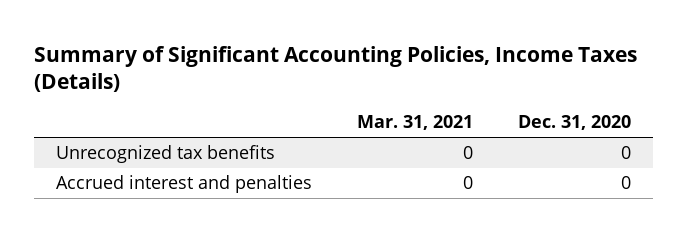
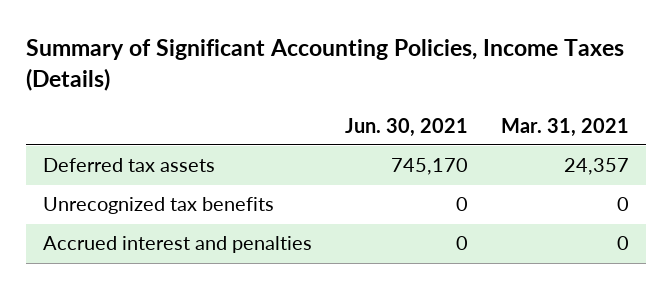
[517,115,631,131] Dec. 31, 2020 -> none
none -> [344,117,468,137] Jun. 30, 2021
none -> [42,158,215,173] Deferred tax assets

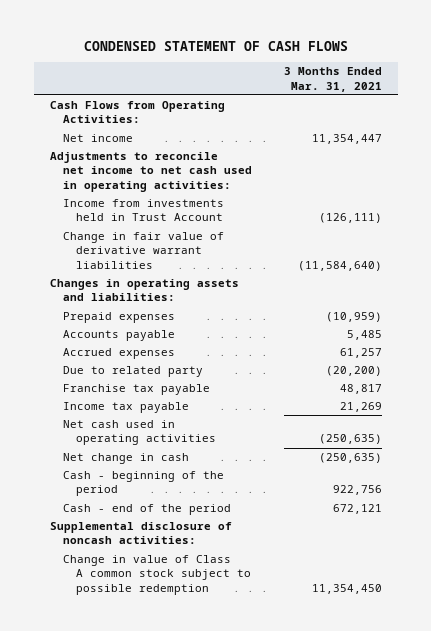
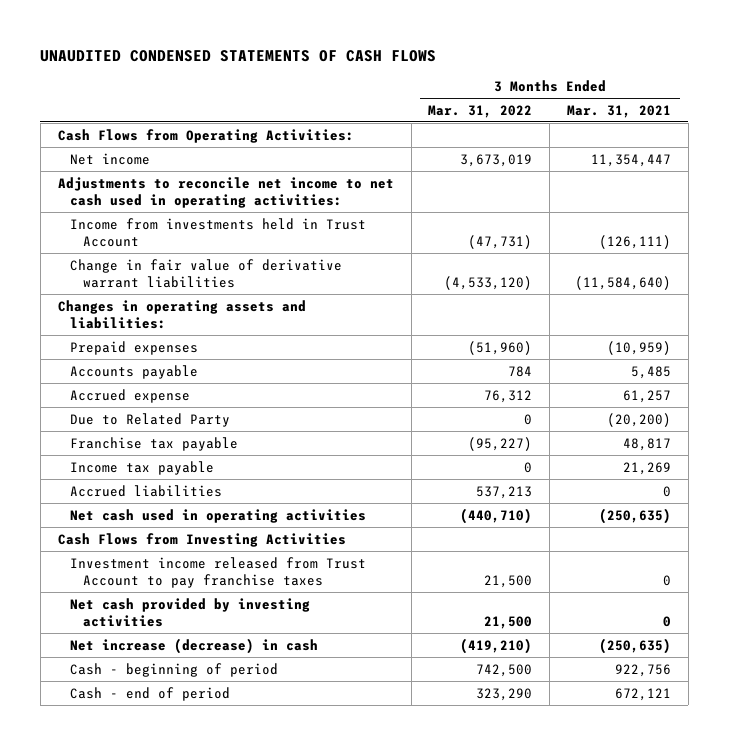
[83,40,348,51] CONDENSED STATEMENT OF CASH FLOWS -> [40,50,437,63] UNAUDITED CONDENSED STATEMENTS OF CASH FLOWS
none -> [428,104,533,118] Mar. 31, 2022
[62,348,175,360] Accrued expenses -> [70,388,191,403] Accrued expense
[62,366,203,378] Due to related party -> [70,412,231,427] Due to Related Party
none -> [70,484,223,497] Accrued liabilities
[49,522,232,545] Supplemental disclosure of noncash activities: -> none
[62,555,251,595] Change in value of Class A common stock subject to possible redemption -> none
none -> [57,532,346,547] Cash Flows from Investing Activities
none -> [70,556,367,588] Investment income released from Trust Account to pay franchise taxes
none -> [70,597,311,627] Net cash provided by investing activities
[62,453,189,465] Net change in cash -> [70,637,319,654] Net increase (decrease) in cash
[62,471,224,497] Cash - beginning of the period -> [70,662,279,677] Cash - beginning of period
[62,504,231,516] Cash - end of the period -> [70,686,231,701] Cash - end of period

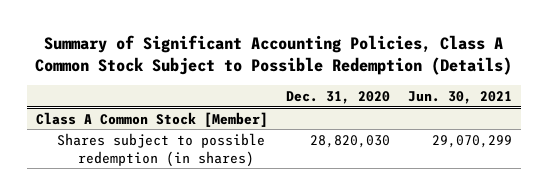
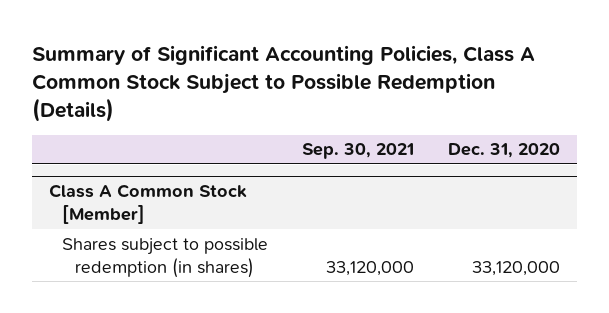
[407,90,512,104] Jun. 30, 2021 -> none
none -> [301,143,414,160] Sep. 30, 2021
[309,134,390,148] 28,820,030 -> [471,260,560,276] 33,120,000

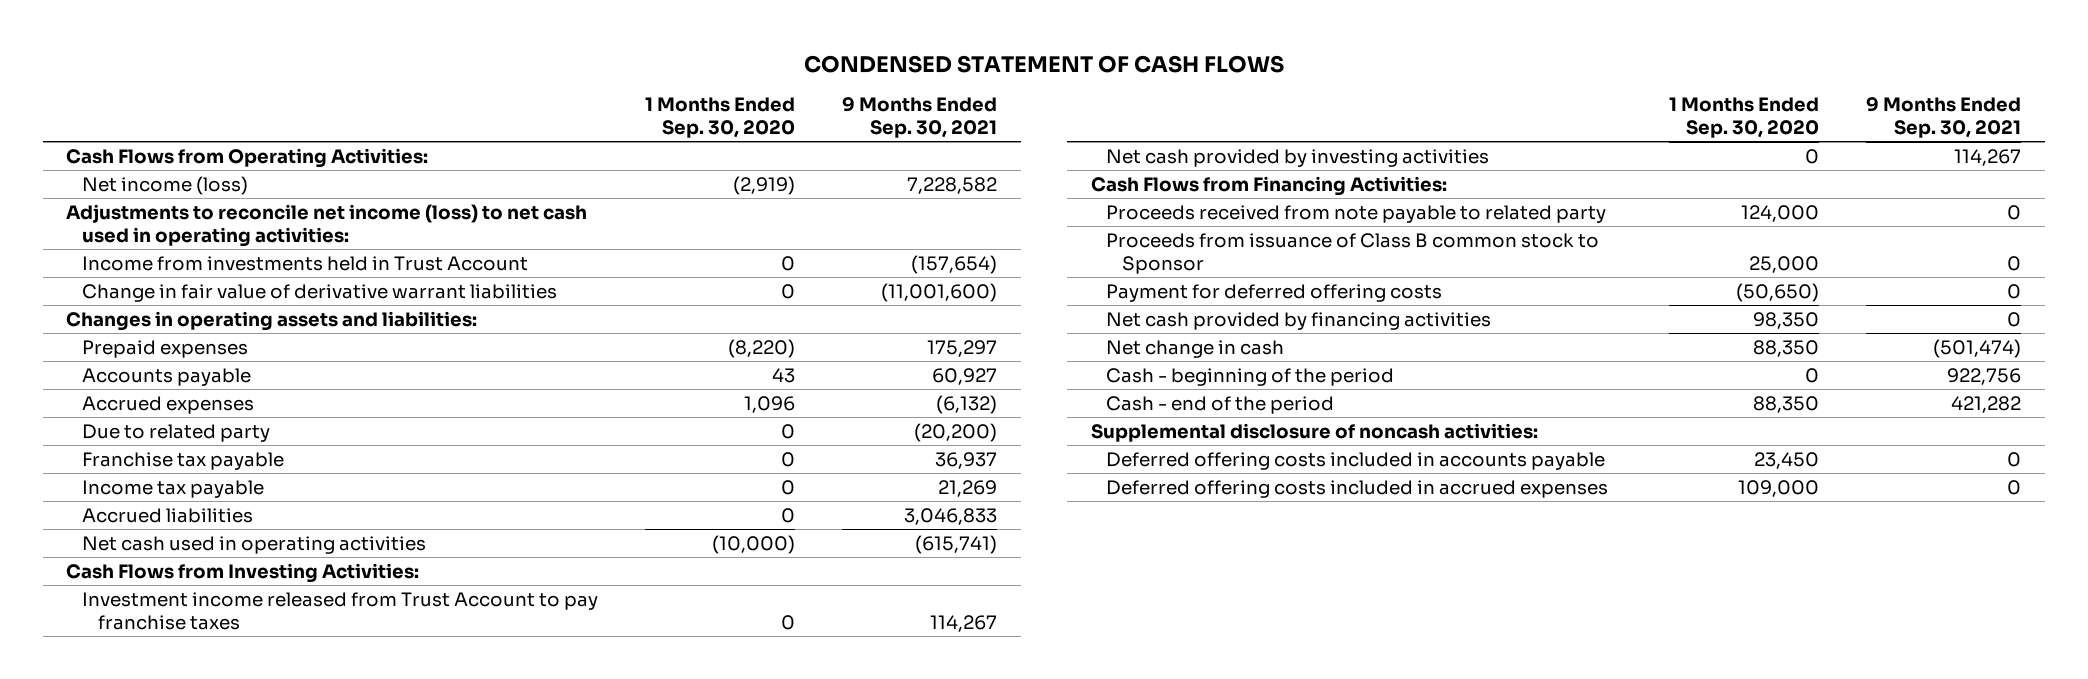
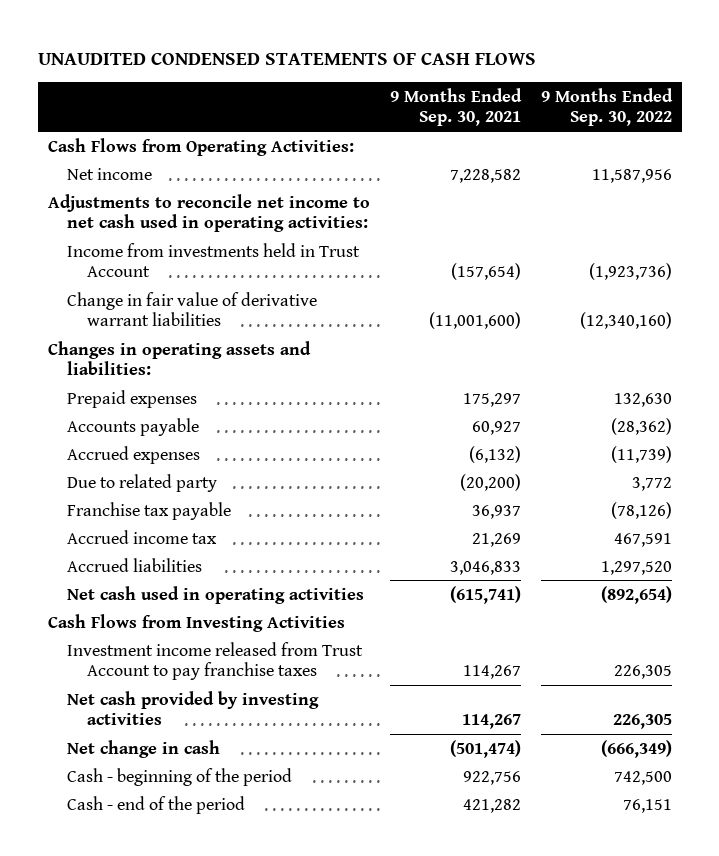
[803,54,1284,73] CONDENSED STATEMENT OF CASH FLOWS -> [37,51,536,65] UNAUDITED CONDENSED STATEMENTS OF CASH FLOWS
[645,96,796,138] 1 Months Ended Sep. 30, 2020 -> none
none -> [540,87,673,127] 9 Months Ended Sep. 30, 2022
[82,175,249,195] Net income (loss) -> [67,167,153,180] Net income
[66,203,588,247] Adjustments to reconcile net income (loss) to net cash used in operating activities: -> [47,193,370,233] Adjustments to reconcile net income to net cash used in operating activities:
[82,479,265,498] Income tax payable -> [67,529,218,544] Accrued income tax
[66,562,420,583] Cash Flows from Investing Activities: -> [47,613,345,632] Cash Flows from Investing Activities
[1090,175,1447,196] Cash Flows from Financing Activities: -> none
[1106,204,1607,223] Proceeds received from note payable to related party -> none
[1106,232,1600,274] Proceeds from issuance of Class B common stock to Sponsor -> none
[1106,283,1443,302] Payment for deferred offering costs -> none
[1106,311,1492,330] Net cash provided by financing activities -> none
[1090,422,1538,442] Supplemental disclosure of noncash activities: -> none
[1106,451,1606,470] Deferred offering costs included in accounts payable -> none
[1106,479,1609,498] Deferred offering costs included in accrued expenses -> none

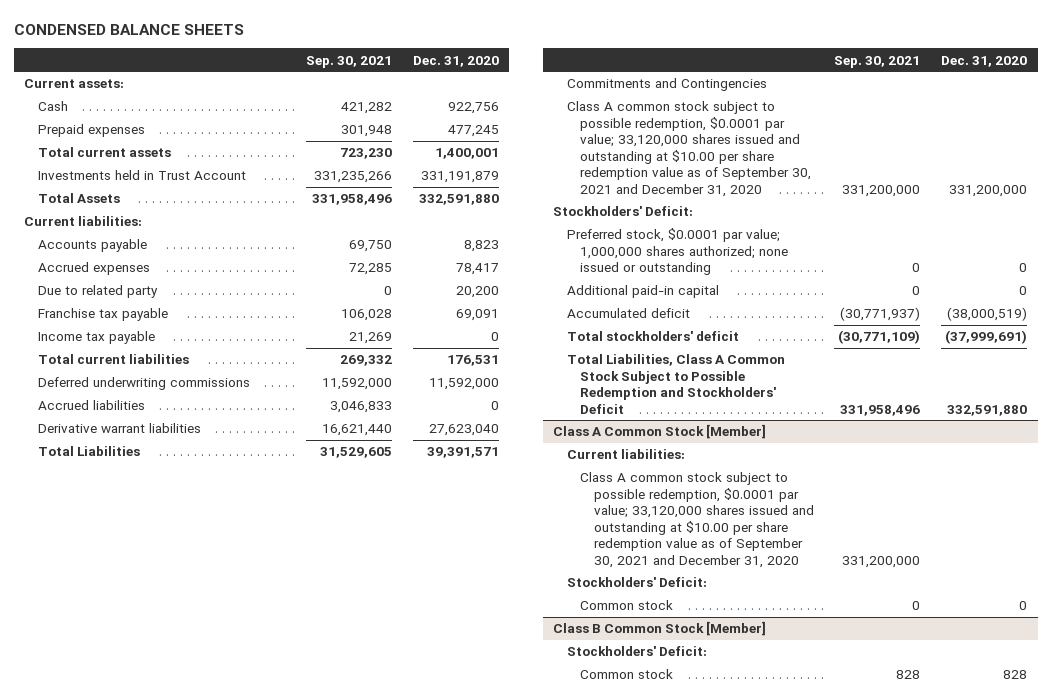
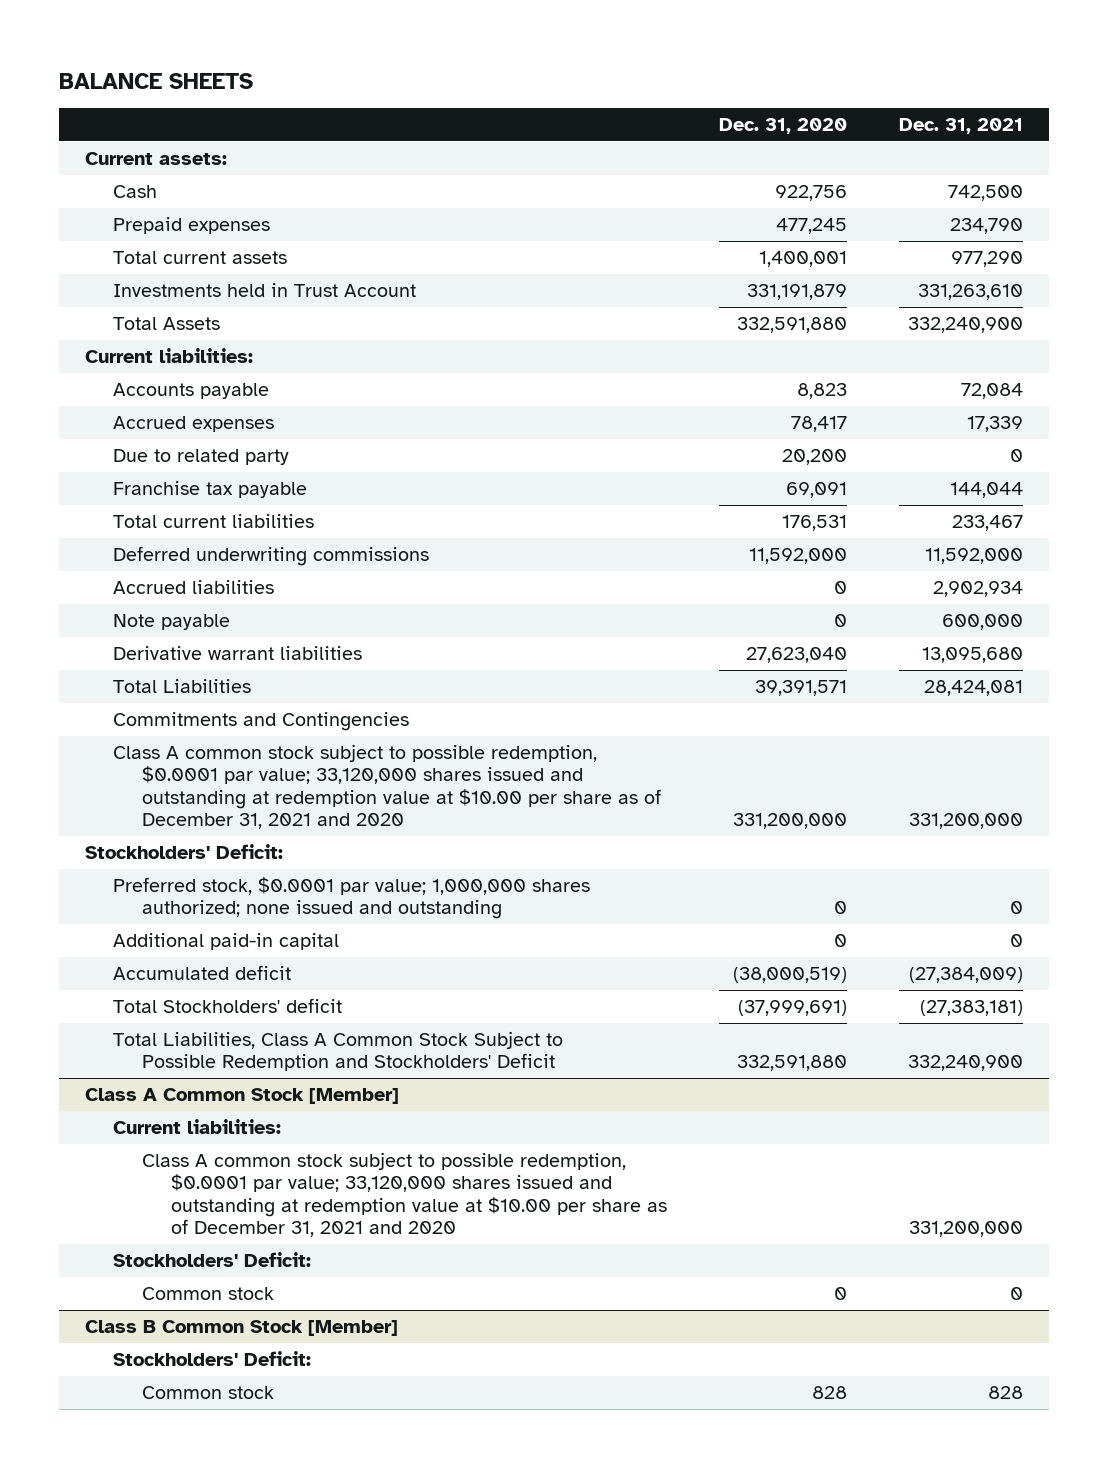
[13,23,244,35] CONDENSED BALANCE SHEETS -> [58,72,253,89] BALANCE SHEETS
[305,55,392,68] Sep. 30, 2021 -> none
none -> [898,117,1023,134] Dec. 31, 2021
[37,331,155,345] Income tax payable -> none
none -> [113,613,231,630] Note payable
[566,101,812,197] Class A common stock subject to possible redemption, $0.0001 par value; 33,120,000 shares issued and outstanding at $10.00 per share redemption value as of September 30, 2021 and December 31, 2020 -> [113,743,662,830] Class A common stock subject to possible redemption, $0.0001 par value; 33,120,000 shares issued and outstanding at redemption value at $10.00 per share as of December 31, 2021 and 2020
[566,228,789,276] Preferred stock, $0.0001 par value; 1,000,000 shares authorized; none issued or outstanding -> [113,876,591,920] Preferred stock, $0.0001 par value; 1,000,000 shares authorized; none issued and outstanding
[566,331,739,342] Total stockholders' deficit -> [113,997,343,1013] Total Stockholders' deficit
[580,472,814,568] Class A common stock subject to possible redemption, $0.0001 par value; 33,120,000 shares issued and outstanding at $10.00 per share redemption value as of September 30, 2021 and December 31, 2020 -> [142,1151,668,1238] Class A common stock subject to possible redemption, $0.0001 par value; 33,120,000 shares issued and outstanding at redemption value at $10.00 per share as of December 31, 2021 and 2020

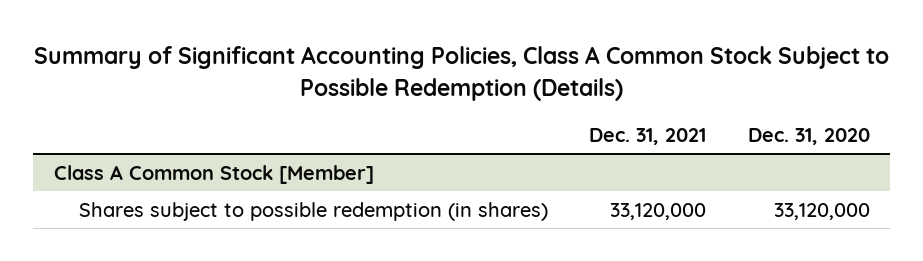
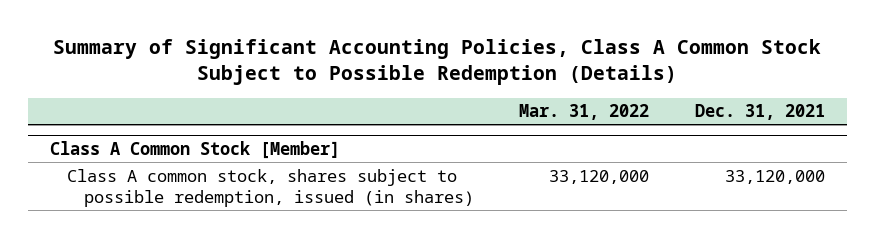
[747,127,870,145] Dec. 31, 2020 -> none
none -> [519,104,650,121] Mar. 31, 2022
[78,201,548,221] Shares subject to possible redemption (in shares) -> [67,168,474,207] Class A common stock, shares subject to possible redemption, issued (in shares)

